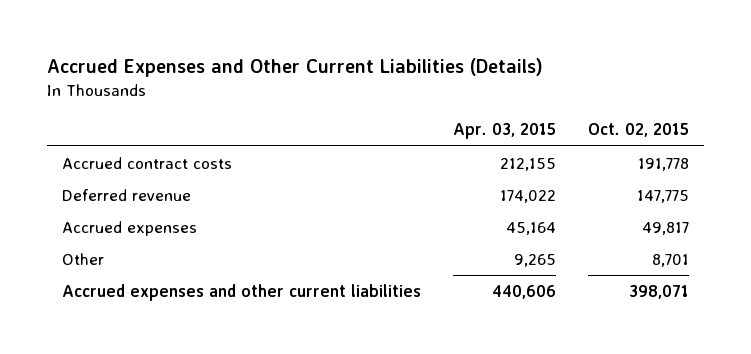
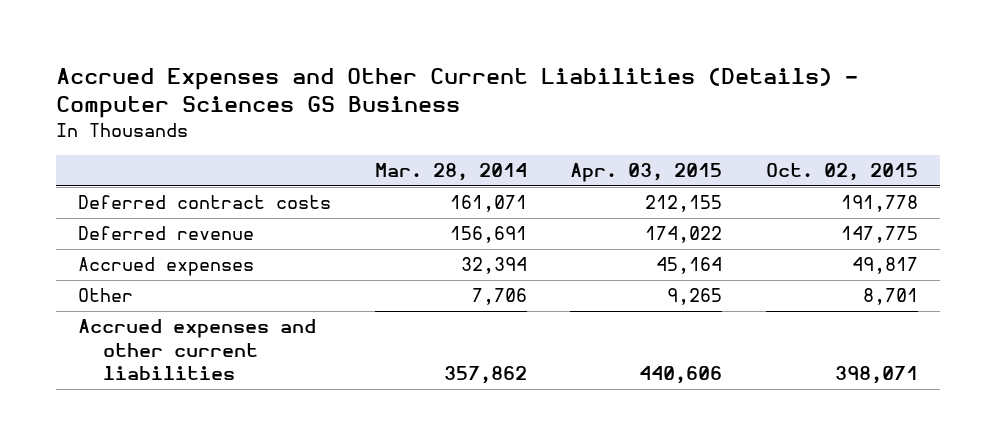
[46,58,543,78] Accrued Expenses and Other Current Liabilities (Details) -> [56,68,859,119] Accrued Expenses and Other Current Liabilities (Details) - Computer Sciences GS Business
none -> [374,163,527,182] Mar. 28, 2014
[62,157,233,170] Accrued contract costs -> [78,195,332,210] Deferred contract costs

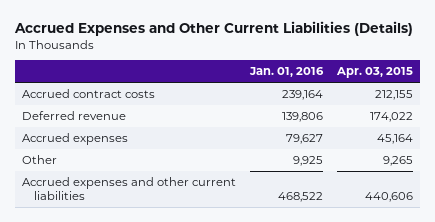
[56,68,859,119] Accrued Expenses and Other Current Liabilities (Details) - Computer Sciences GS Business -> [13,20,413,36] Accrued Expenses and Other Current Liabilities (Details)
[374,163,527,182] Mar. 28, 2014 -> none
[765,163,918,182] Oct. 02, 2015 -> none
none -> [248,67,324,78] Jan. 01, 2016
[78,195,332,210] Deferred contract costs -> [21,89,155,99] Accrued contract costs

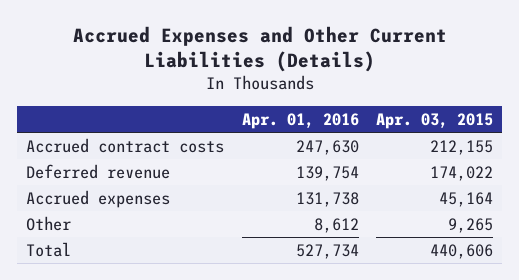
[248,67,324,78] Jan. 01, 2016 -> none
none -> [241,112,359,129] Apr. 01, 2016
[21,177,236,200] Accrued expenses and other current liabilities -> [25,241,71,257] Total

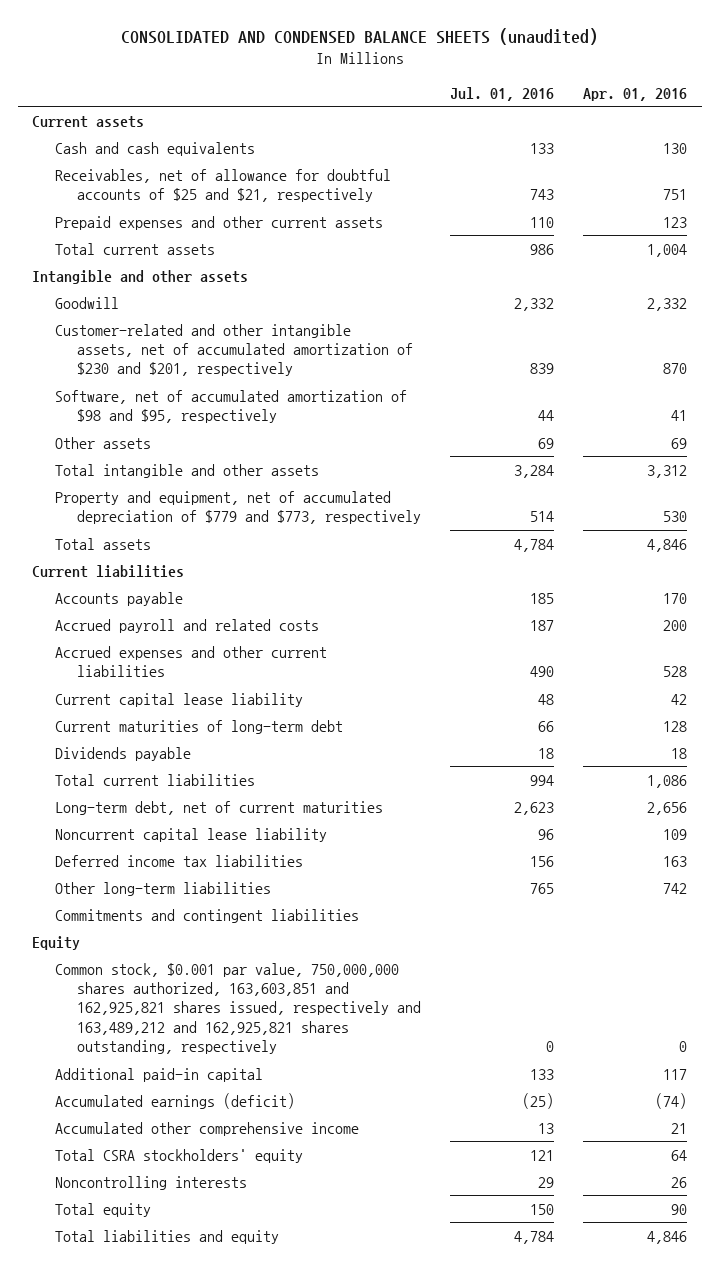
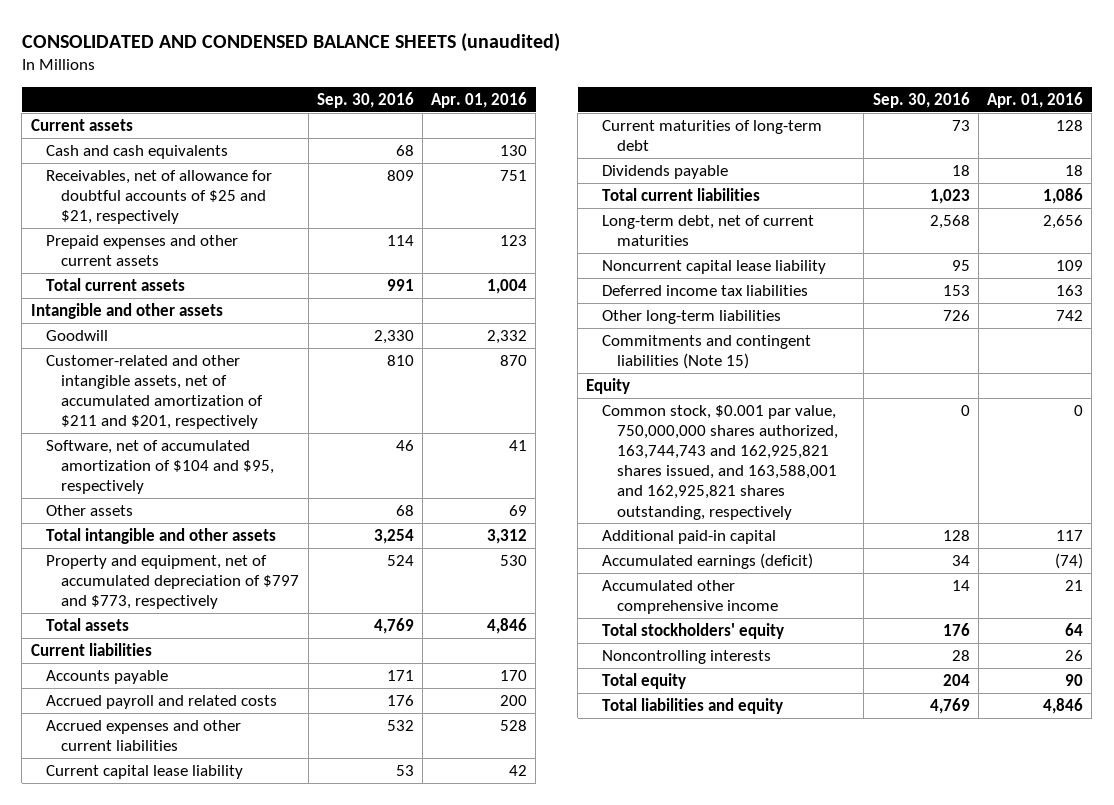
[450,86,555,101] Jul. 01, 2016 -> none
none -> [316,91,414,108] Sep. 30, 2016
[54,323,414,377] Customer-related and other intangible assets, net of accumulated amortization of $230 and $201, respectively -> [45,354,264,430] Customer-related and other intangible assets, net of accumulated amortization of $211 and $201, respectively
[54,389,407,423] Software, net of accumulated amortization of $98 and $95, respectively -> [45,439,275,495] Software, net of accumulated amortization of $104 and $95, respectively
[54,490,422,524] Property and equipment, net of accumulated depreciation of $779 and $773, respectively -> [45,554,300,610] Property and equipment, net of accumulated depreciation of $797 and $773, respectively
[54,908,359,923] Commitments and contingent liabilities -> [601,334,811,369] Commitments and contingent liabilities (Note 15)
[54,962,422,1054] Common stock, $0.001 par value, 750,000,000 shares authorized, 163,603,851 and 162,925,821 shares issued, respectively and 163,489,212 and 162,925,821 shares outstanding, respectively -> [601,404,839,520] Common stock, $0.001 par value, 750,000,000 shares authorized, 163,744,743 and 162,925,821 shares issued, and 163,588,001 and 162,925,821 shares outstanding, respectively
[54,1148,303,1163] Total CSRA stockholders' equity -> [601,622,784,639] Total stockholders' equity

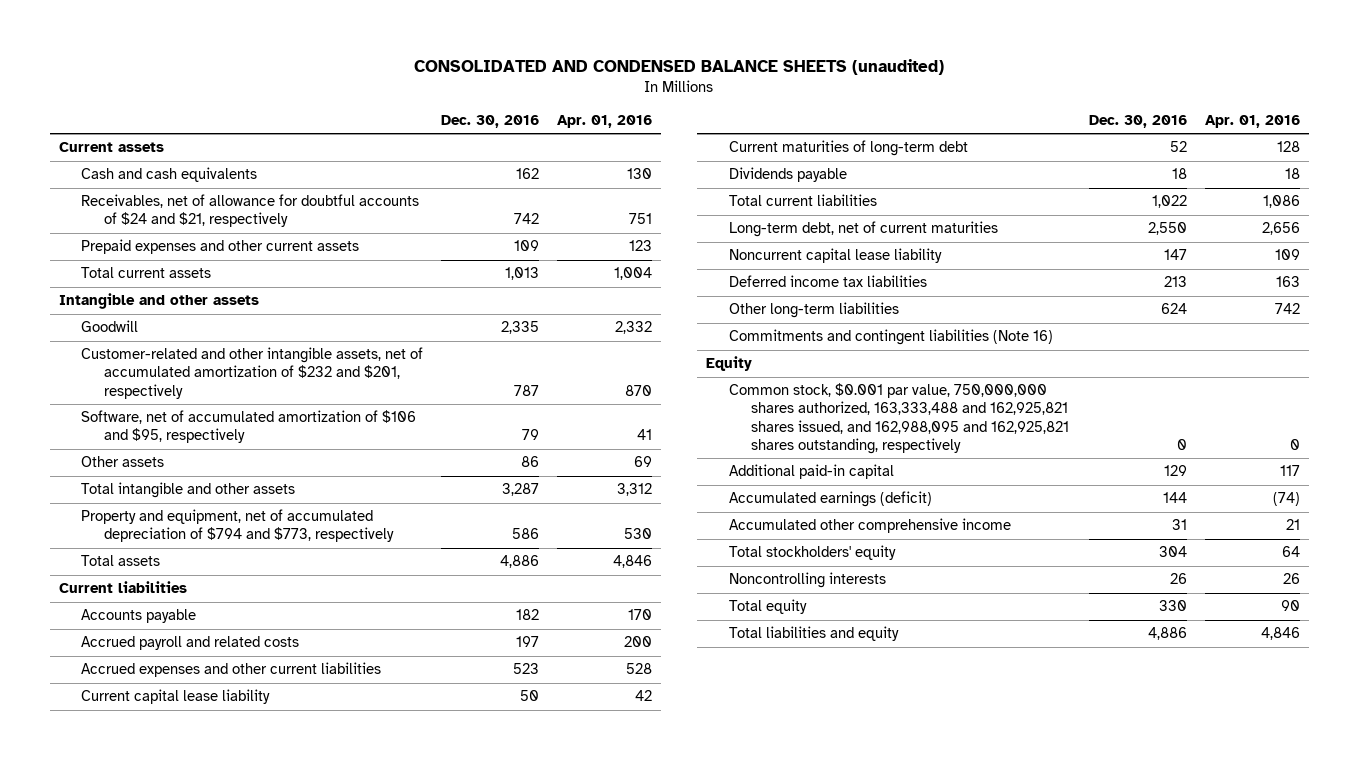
[316,91,414,108] Sep. 30, 2016 -> none
none -> [441,114,540,128] Dec. 30, 2016
[45,169,272,225] Receivables, net of allowance for doubtful accounts of $25 and $21, respectively -> [81,194,420,228] Receivables, net of allowance for doubtful accounts of $24 and $21, respectively
[45,354,264,430] Customer-related and other intangible assets, net of accumulated amortization of $211 and $201, respectively -> [81,347,424,399] Customer-related and other intangible assets, net of accumulated amortization of $232 and $201, respectively
[45,439,275,495] Software, net of accumulated amortization of $104 and $95, respectively -> [81,410,417,444] Software, net of accumulated amortization of $106 and $95, respectively
[45,554,300,610] Property and equipment, net of accumulated depreciation of $797 and $773, respectively -> [81,509,394,543] Property and equipment, net of accumulated depreciation of $794 and $773, respectively
[601,334,811,369] Commitments and contingent liabilities (Note 15) -> [728,329,1053,346] Commitments and contingent liabilities (Note 16)
[601,404,839,520] Common stock, $0.001 par value, 750,000,000 shares authorized, 163,744,743 and 162,925,821 shares issued, and 163,588,001 and 162,925,821 shares outstanding, respectively -> [728,383,1070,454] Common stock, $0.001 par value, 750,000,000 shares authorized, 163,333,488 and 162,925,821 shares issued, and 162,988,095 and 162,925,821 shares outstanding, respectively

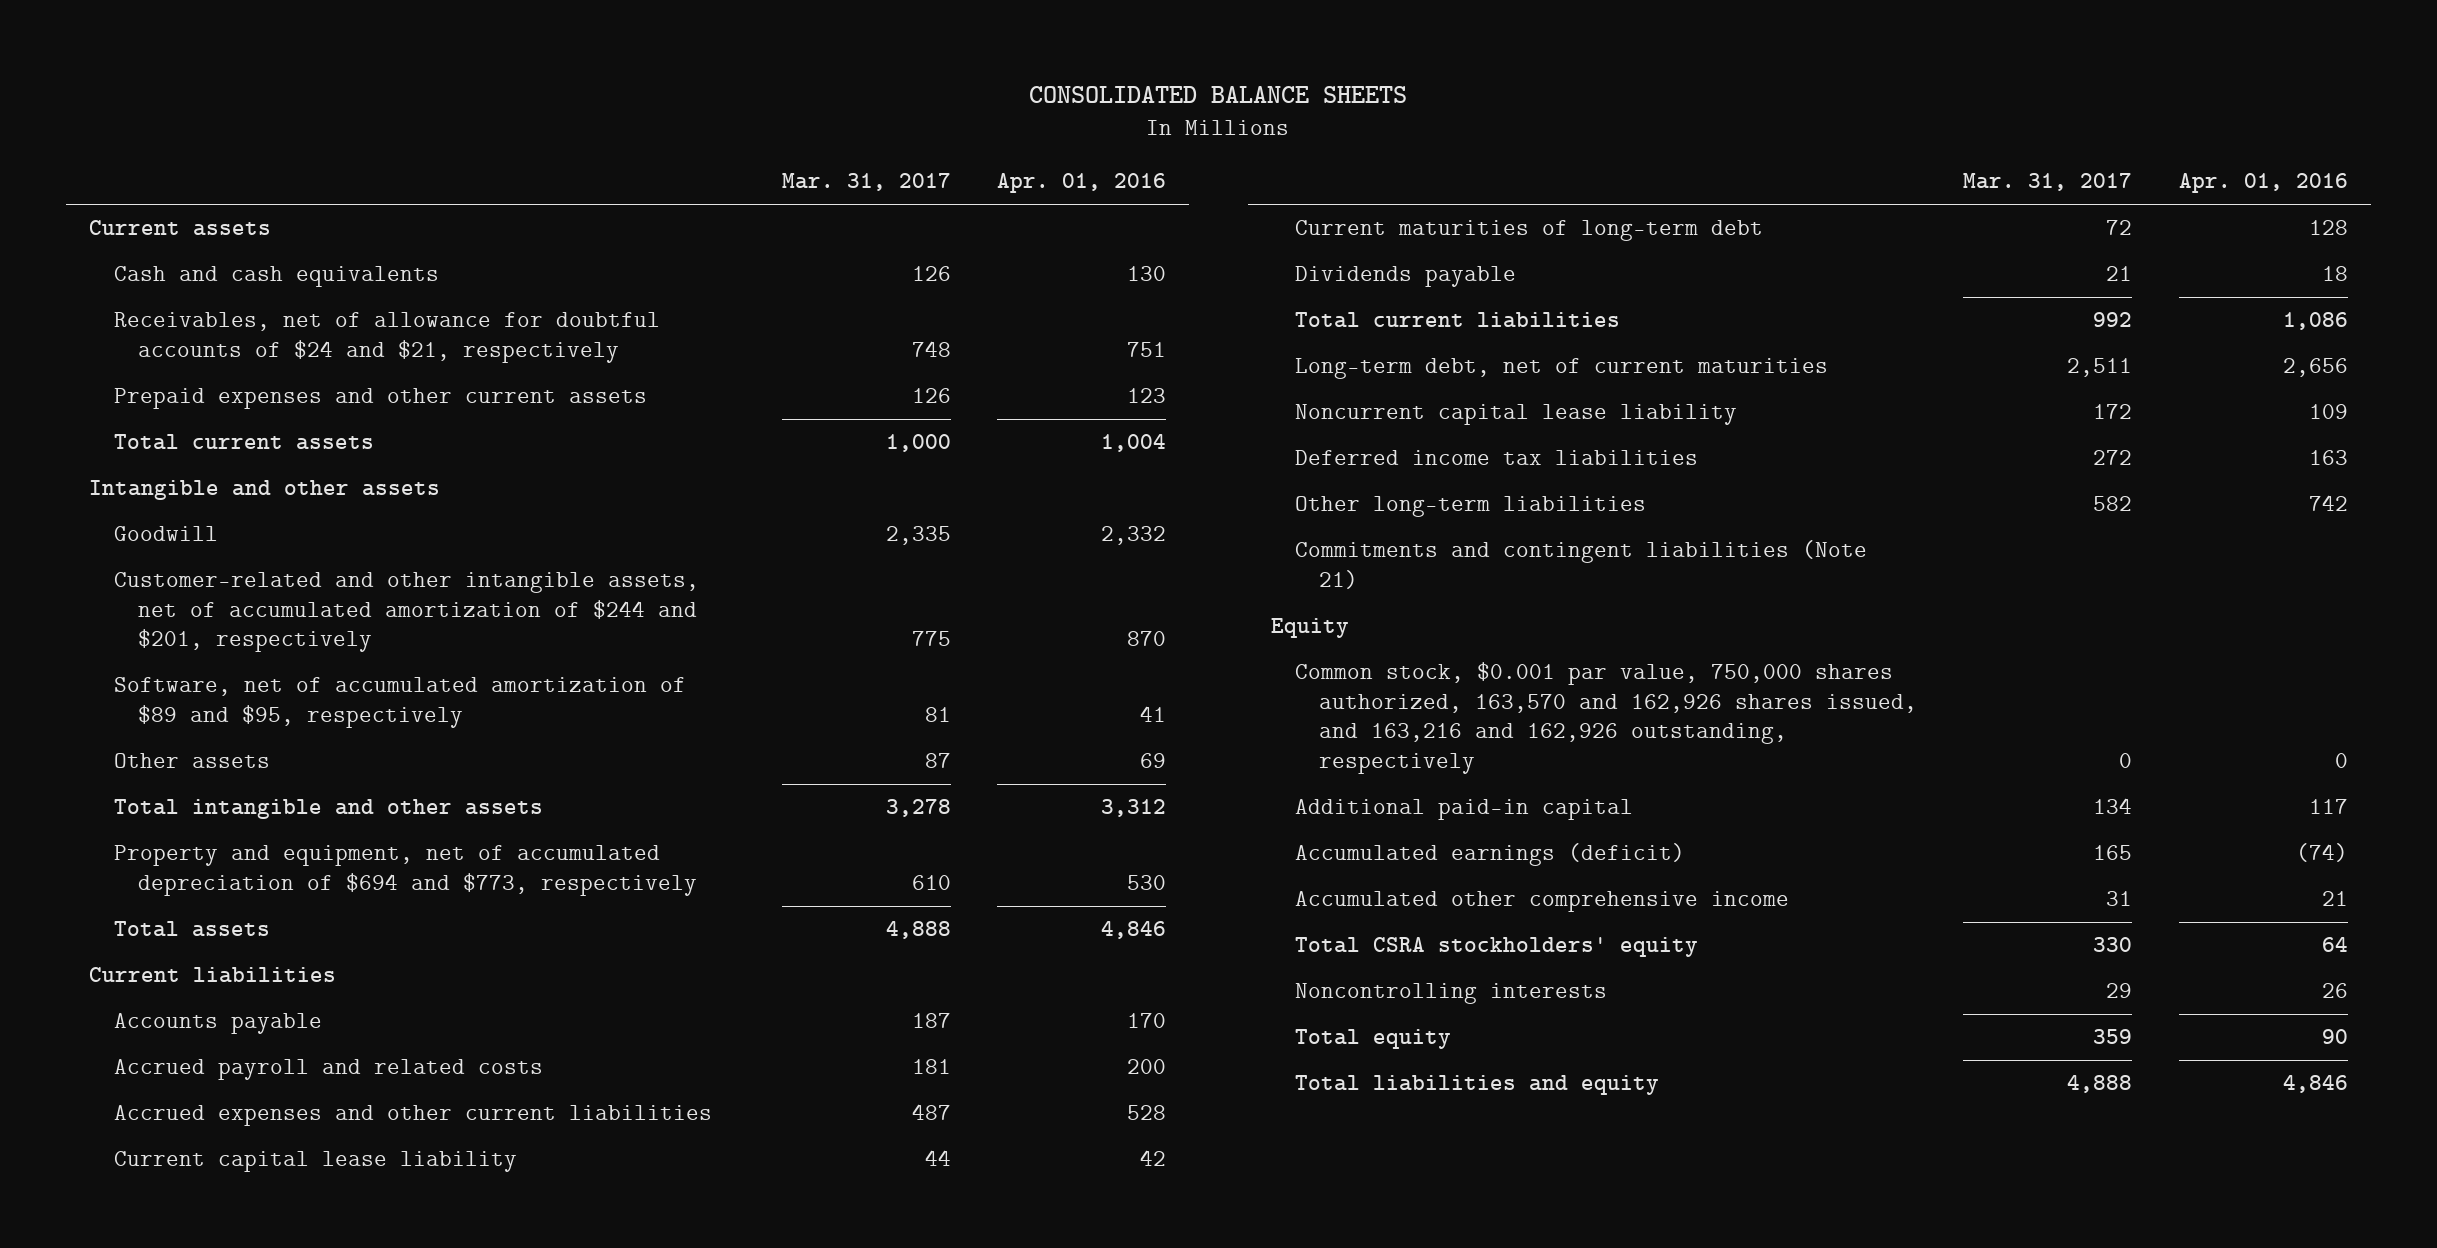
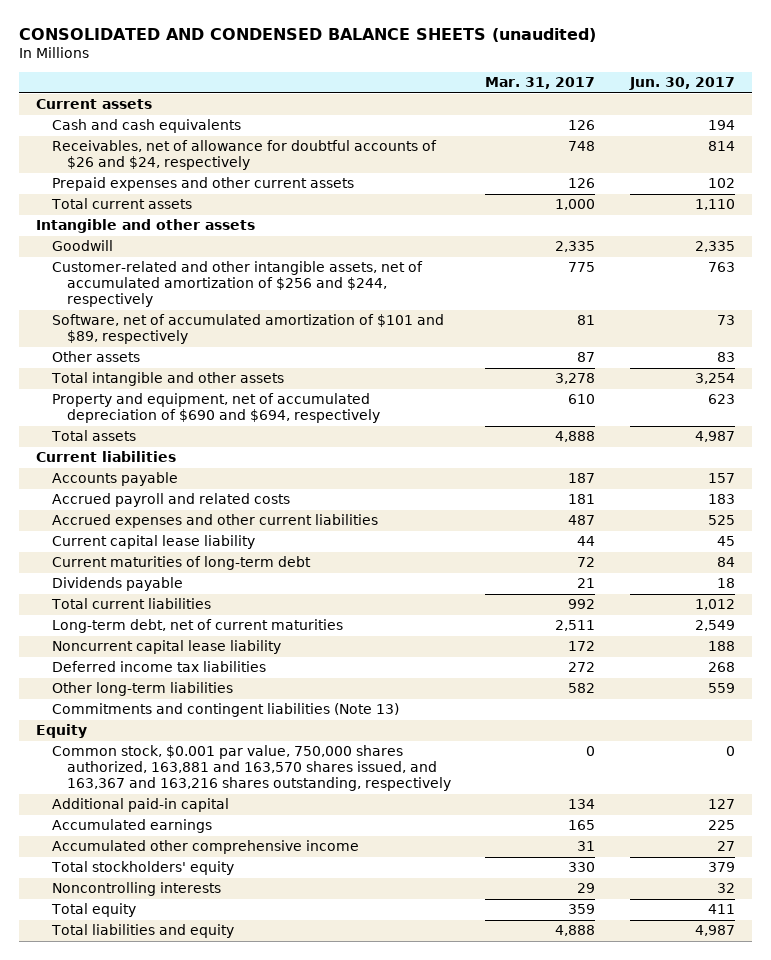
[1029,85,1408,103] CONSOLIDATED BALANCE SHEETS -> [18,27,596,42] CONSOLIDATED AND CONDENSED BALANCE SHEETS (unaudited)
[997,173,1167,194] Apr. 01, 2016 -> none
none -> [628,77,735,91] Jun. 30, 2017
[113,312,660,363] Receivables, net of allowance for doubtful accounts of $24 and $21, respectively -> [51,140,437,171] Receivables, net of allowance for doubtful accounts of $26 and $24, respectively
[113,572,699,653] Customer-related and other intangible assets, net of accumulated amortization of $244 and $201, respectively -> [51,261,423,308] Customer-related and other intangible assets, net of accumulated amortization of $256 and $244, respectively
[113,677,686,728] Software, net of accumulated amortization of $89 and $95, respectively -> [51,314,444,345] Software, net of accumulated amortization of $101 and $89, respectively
[113,845,697,896] Property and equipment, net of accumulated depreciation of $694 and $773, respectively -> [51,393,381,424] Property and equipment, net of accumulated depreciation of $690 and $694, respectively
[1295,540,1868,589] Commitments and contingent liabilities (Note 21) -> [51,703,399,718] Commitments and contingent liabilities (Note 13)
[1295,662,1918,775] Common stock, $0.001 par value, 750,000 shares authorized, 163,570 and 162,926 shares issued, and 163,216 and 162,926 outstanding, respectively -> [51,745,452,792] Common stock, $0.001 par value, 750,000 shares authorized, 163,881 and 163,570 shares issued, and 163,367 and 163,216 shares outstanding, respectively
[1295,843,1686,867] Accumulated earnings (deficit) -> [51,819,212,834] Accumulated earnings
[1295,937,1699,958] Total CSRA stockholders' equity -> [50,861,234,876] Total stockholders' equity

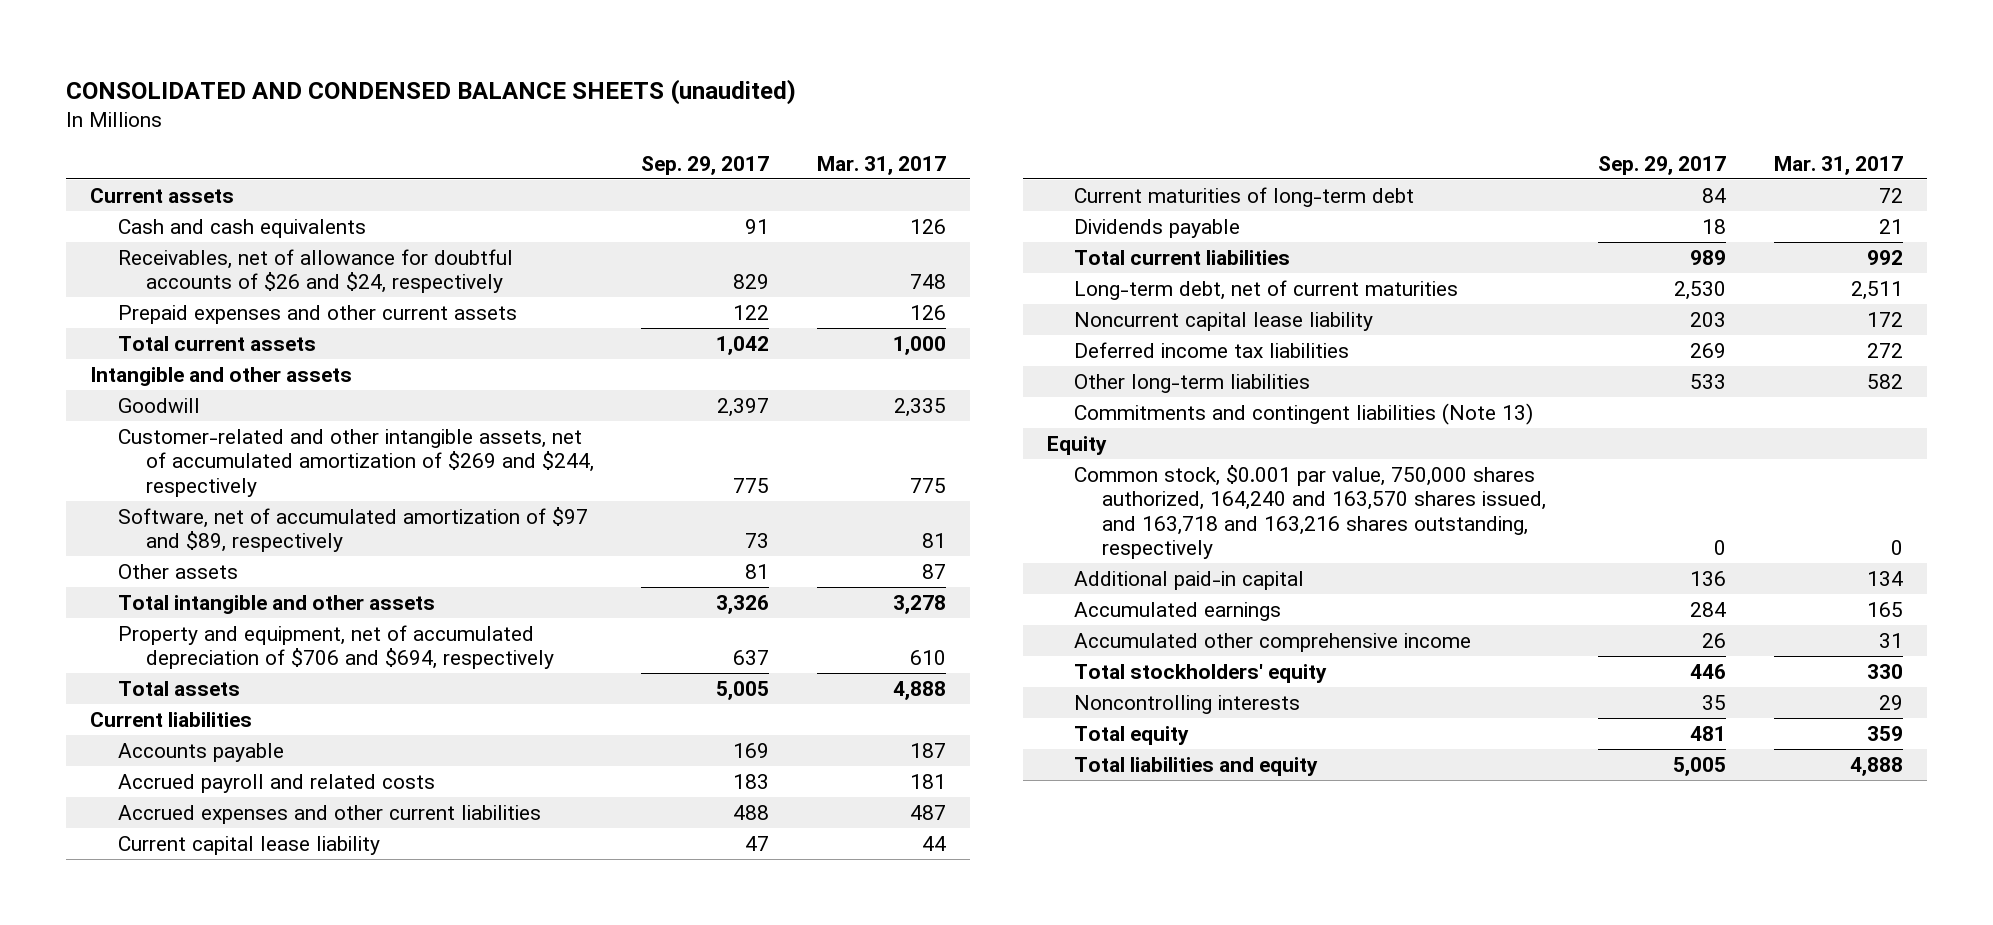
[628,77,735,91] Jun. 30, 2017 -> none
none -> [641,155,770,175] Sep. 29, 2017
[51,261,423,308] Customer-related and other intangible assets, net of accumulated amortization of $256 and $244, respectively -> [117,428,594,497] Customer-related and other intangible assets, net of accumulated amortization of $269 and $244, respectively
[51,314,444,345] Software, net of accumulated amortization of $101 and $89, respectively -> [117,506,588,553] Software, net of accumulated amortization of $97 and $89, respectively
[51,393,381,424] Property and equipment, net of accumulated depreciation of $690 and $694, respectively -> [117,624,554,670] Property and equipment, net of accumulated depreciation of $706 and $694, respectively
[51,745,452,792] Common stock, $0.001 par value, 750,000 shares authorized, 163,881 and 163,570 shares issued, and 163,367 and 163,216 shares outstanding, respectively -> [1074,464,1546,560] Common stock, $0.001 par value, 750,000 shares authorized, 164,240 and 163,570 shares issued, and 163,718 and 163,216 shares outstanding, respectively

